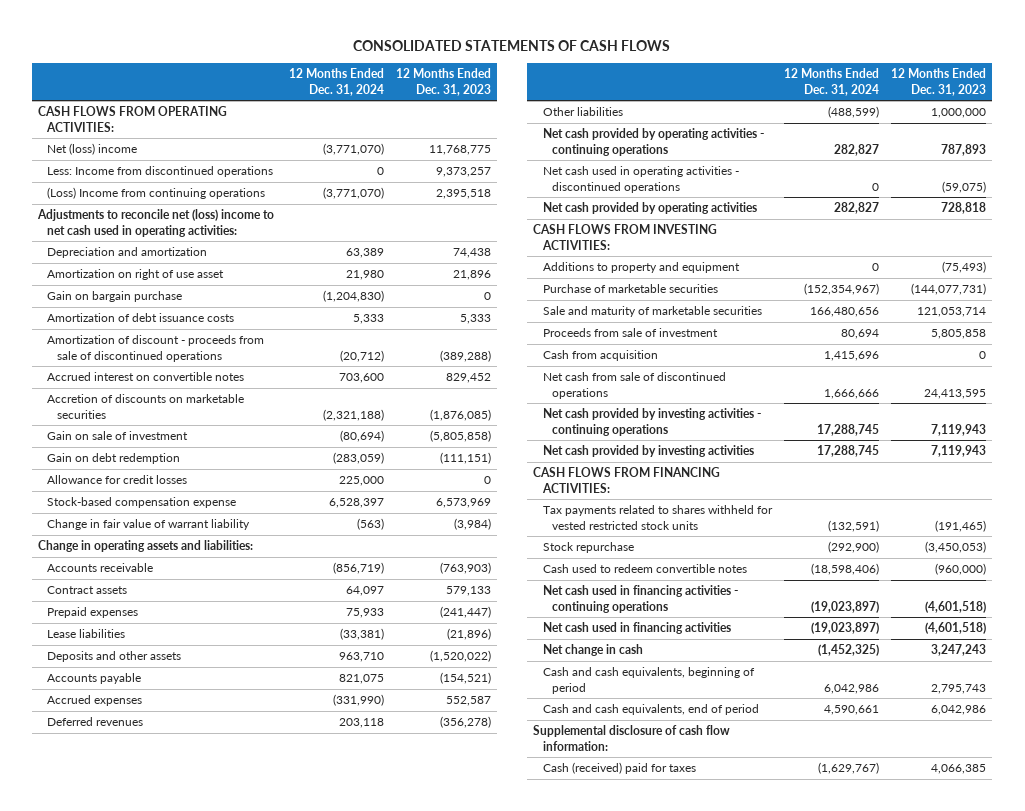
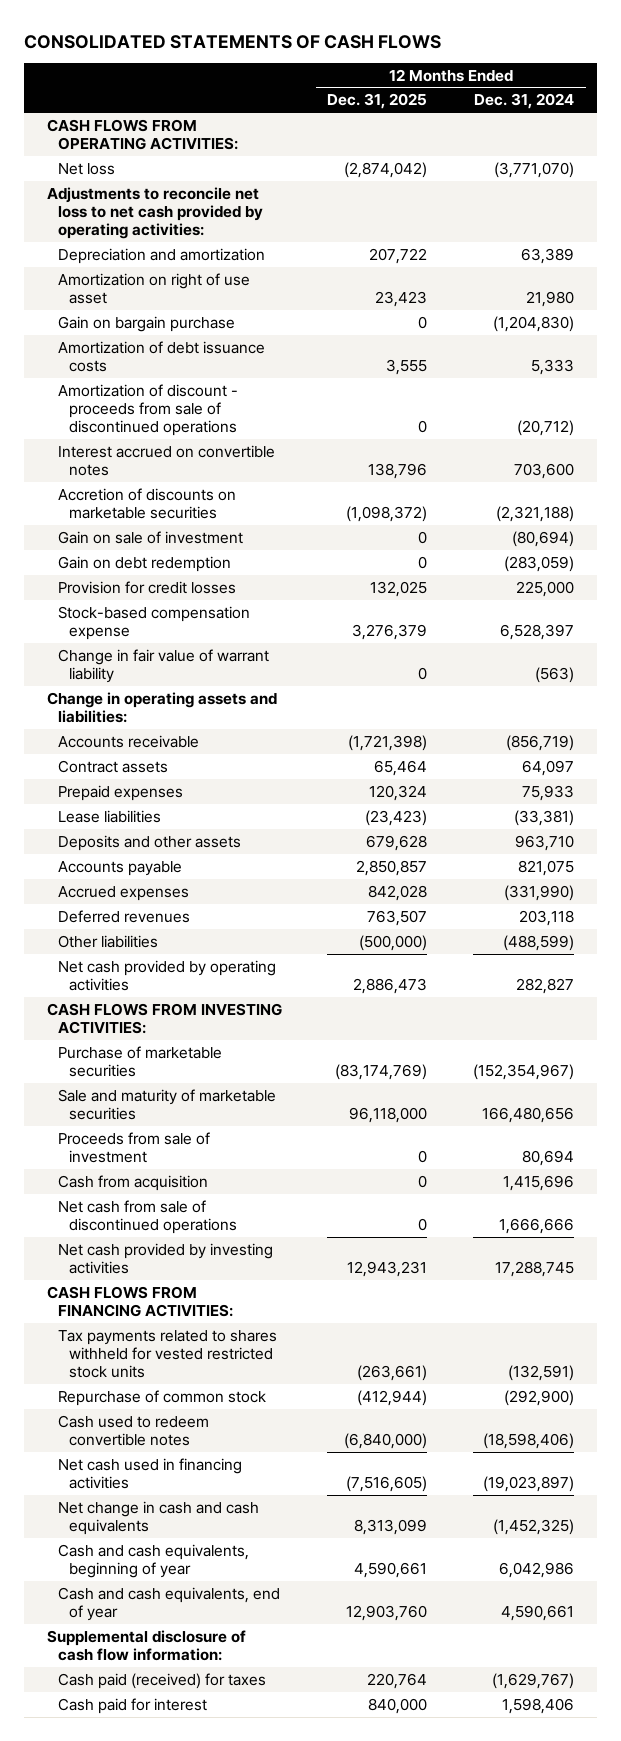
[396,68,492,96] 12 Months Ended Dec. 31, 2023 -> none
none -> [327,93,428,110] Dec. 31, 2025
[47,166,274,178] Less: Income from discontinued operations -> none
[47,187,266,200] (Loss) Income from continuing operations -> none
[47,143,138,156] Net (loss) income -> [57,162,115,175] Net loss
[37,209,275,237] Adjustments to reconcile net (loss) income to net cash used in operating activities: -> [46,186,263,240] Adjustments to reconcile net loss to net cash provided by operating activities:
[47,372,245,382] Accrued interest on convertible notes -> [57,444,275,477] Interest accrued on convertible notes
[47,475,188,485] Allowance for credit losses -> [57,580,236,594] Provision for credit losses
[542,128,764,156] Net cash provided by operating activities - continuing operations -> none
[542,166,739,193] Net cash used in operating activities - discontinued operations -> none
[542,262,740,274] Additions to property and equipment -> none
[542,408,761,436] Net cash provided by investing activities - continuing operations -> none
[542,542,634,554] Stock repurchase -> [57,1389,266,1406] Repurchase of common stock
[542,585,738,613] Net cash used in financing activities - continuing operations -> none
[542,644,643,657] Net change in cash -> [57,1500,259,1536] Net change in cash and cash equivalents
[542,667,755,694] Cash and cash equivalents, beginning of period -> [57,1543,249,1579] Cash and cash equivalents, beginning of year
[542,704,759,716] Cash and cash equivalents, end of period -> [57,1586,280,1622] Cash and cash equivalents, end of year
[542,762,696,775] Cash (received) paid for taxes -> [57,1672,266,1689] Cash paid (received) for taxes
none -> [57,1697,207,1714] Cash paid for interest

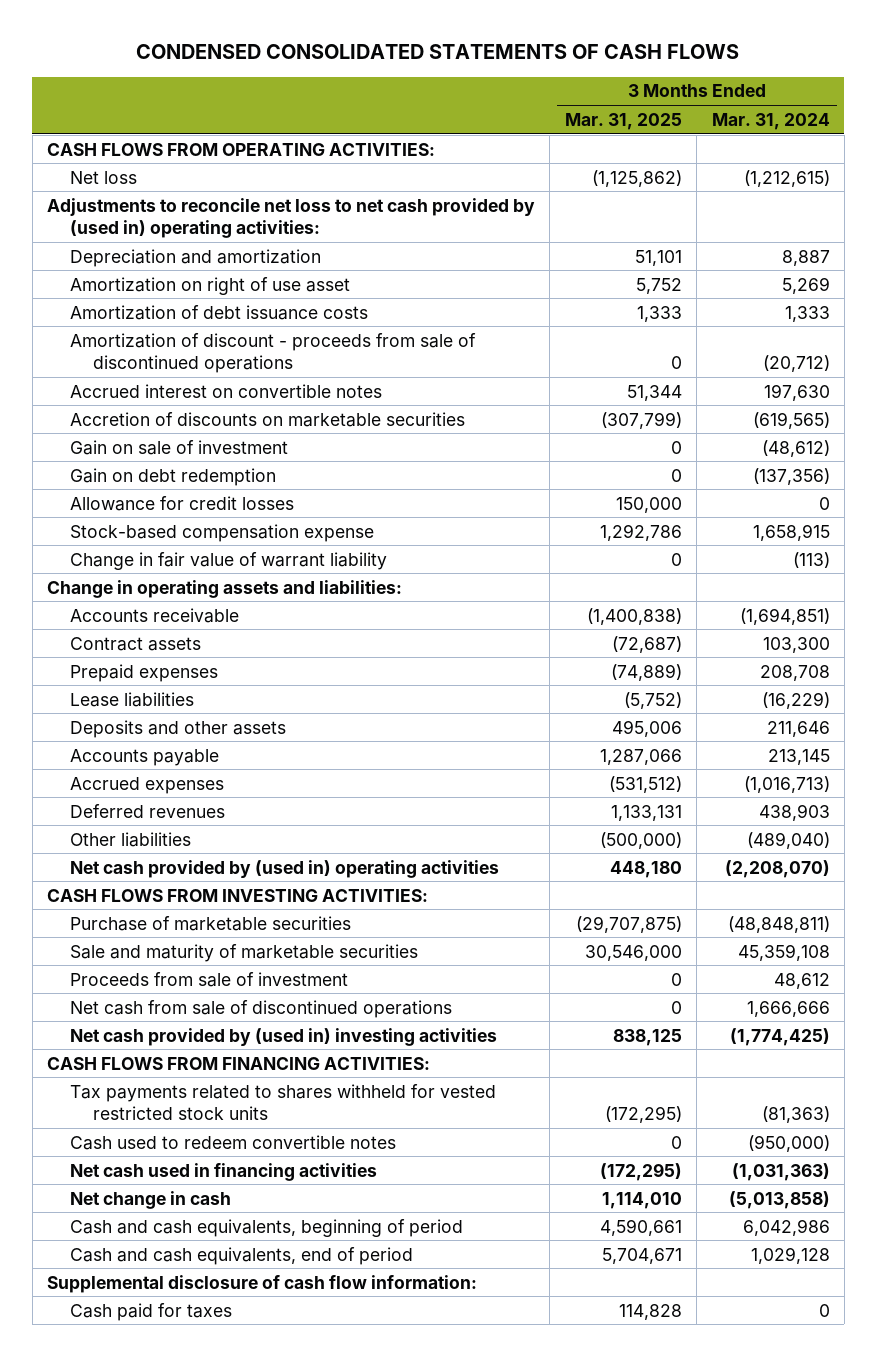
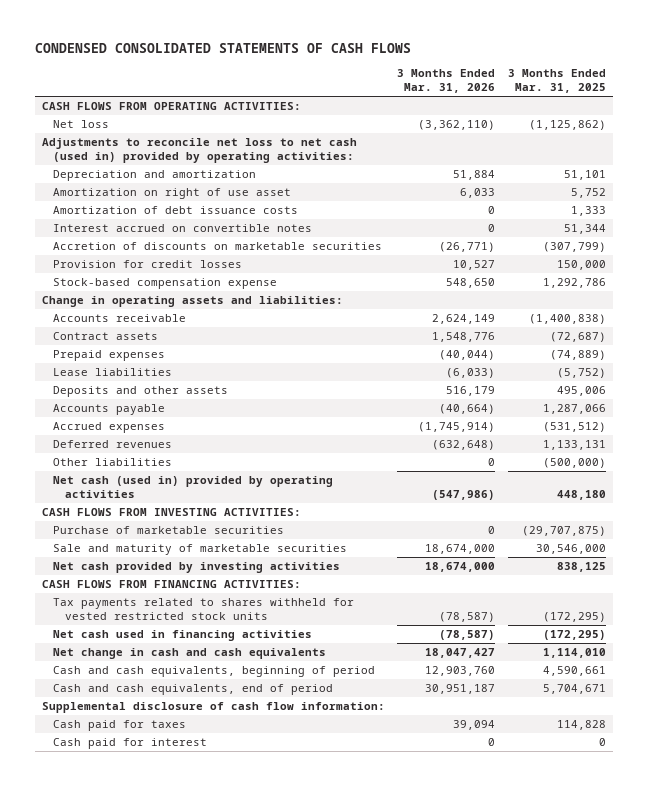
[711,112,830,130] Mar. 31, 2024 -> none
none -> [397,68,496,94] 3 Months Ended Mar. 31, 2026
[47,197,536,238] Adjustments to reconcile net loss to net cash provided by (used in) operating activities: -> [41,137,357,164] Adjustments to reconcile net loss to net cash (used in) provided by operating activities:
[70,332,477,373] Amortization of discount - proceeds from sale of discontinued operations -> none
[70,383,383,398] Accrued interest on convertible notes -> [53,223,313,232] Interest accrued on convertible notes
[70,439,289,455] Gain on sale of investment -> none
[70,467,277,486] Gain on debt redemption -> none
[70,495,295,511] Allowance for credit losses -> [53,259,243,268] Provision for credit losses
[70,551,388,570] Change in fair value of warrant liability -> none
[70,859,500,878] Net cash provided by (used in) operating activities -> [53,475,334,499] Net cash (used in) provided by operating activities
[70,971,349,987] Proceeds from sale of investment -> none
[70,999,453,1018] Net cash from sale of discontinued operations -> none
[70,1027,498,1046] Net cash provided by (used in) investing activities -> [53,561,341,573] Net cash provided by investing activities
[70,1134,397,1150] Cash used to redeem convertible notes -> none
[70,1190,232,1209] Net change in cash -> [53,647,327,659] Net change in cash and cash equivalents
none -> [53,737,208,749] Cash paid for interest

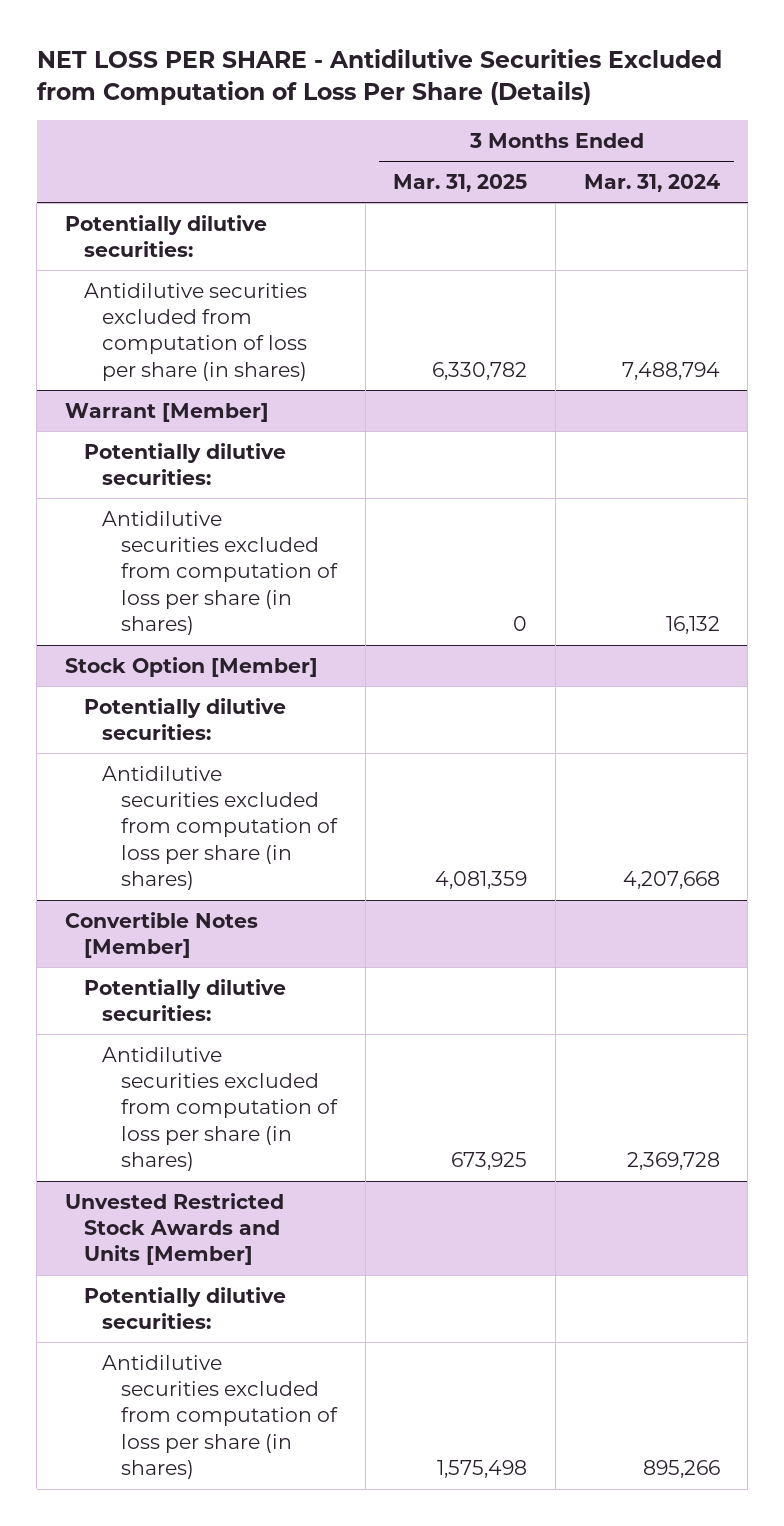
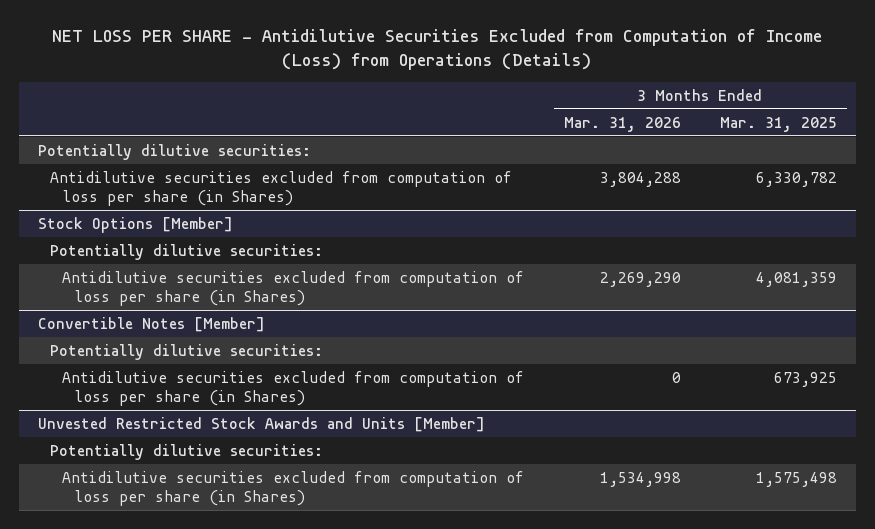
[36,49,722,105] NET LOSS PER SHARE - Antidilutive Securities Excluded from Computation of Loss Per Share (Details) -> [52,29,823,71] NET LOSS PER SHARE - Antidilutive Securities Excluded from Computation of Income (Loss) from Operations (Details)
[583,173,720,192] Mar. 31, 2024 -> none
none -> [563,116,681,132] Mar. 31, 2026
[64,402,269,422] Warrant [Member] -> none
[83,442,286,486] Potentially dilutive securities: -> none
[102,510,339,636] Antidilutive securities excluded from computation of loss per share (in shares) -> none
[83,282,308,381] Antidilutive securities excluded from computation of loss per share (in shares) -> [50,170,513,207] Antidilutive securities excluded from computation of loss per share (in Shares)
[64,656,318,677] Stock Option [Member] -> [38,216,234,233] Stock Options [Member]
[102,765,339,891] Antidilutive securities excluded from computation of loss per share (in shares) -> [62,270,525,307] Antidilutive securities excluded from computation of loss per share (in Shares)
[102,1046,339,1172] Antidilutive securities excluded from computation of loss per share (in shares) -> [62,370,525,407] Antidilutive securities excluded from computation of loss per share (in Shares)
[102,1354,339,1480] Antidilutive securities excluded from computation of loss per share (in shares) -> [62,470,525,507] Antidilutive securities excluded from computation of loss per share (in Shares)

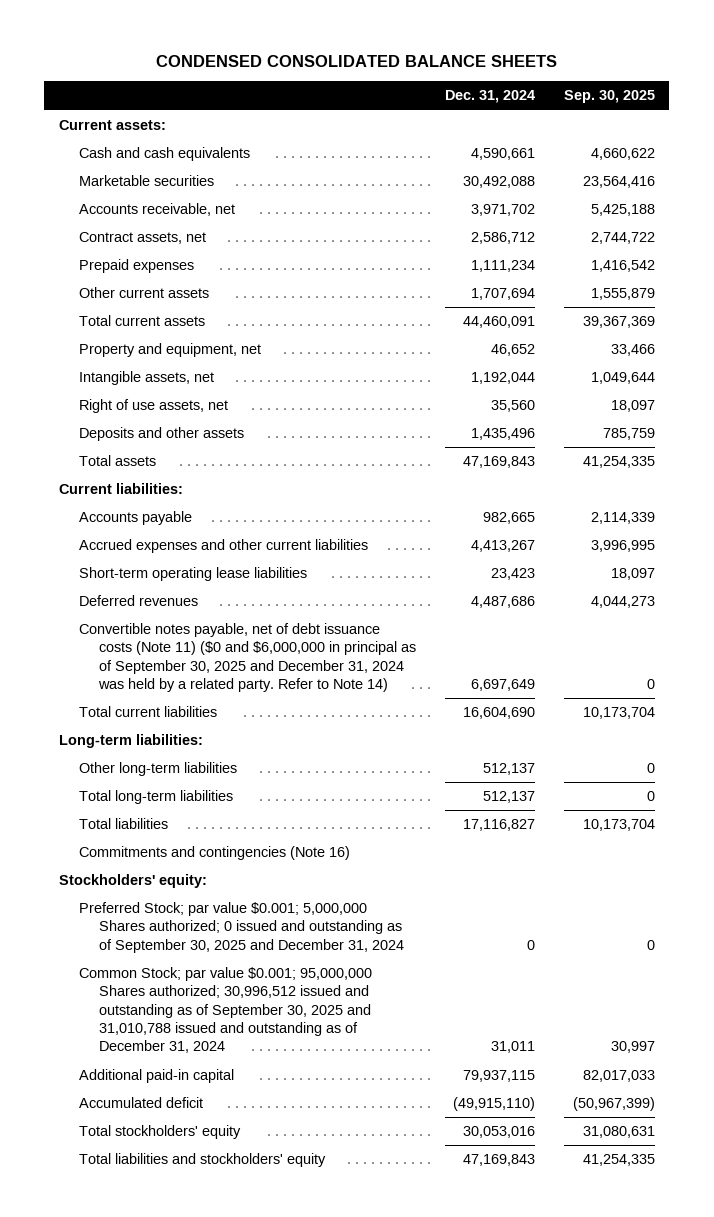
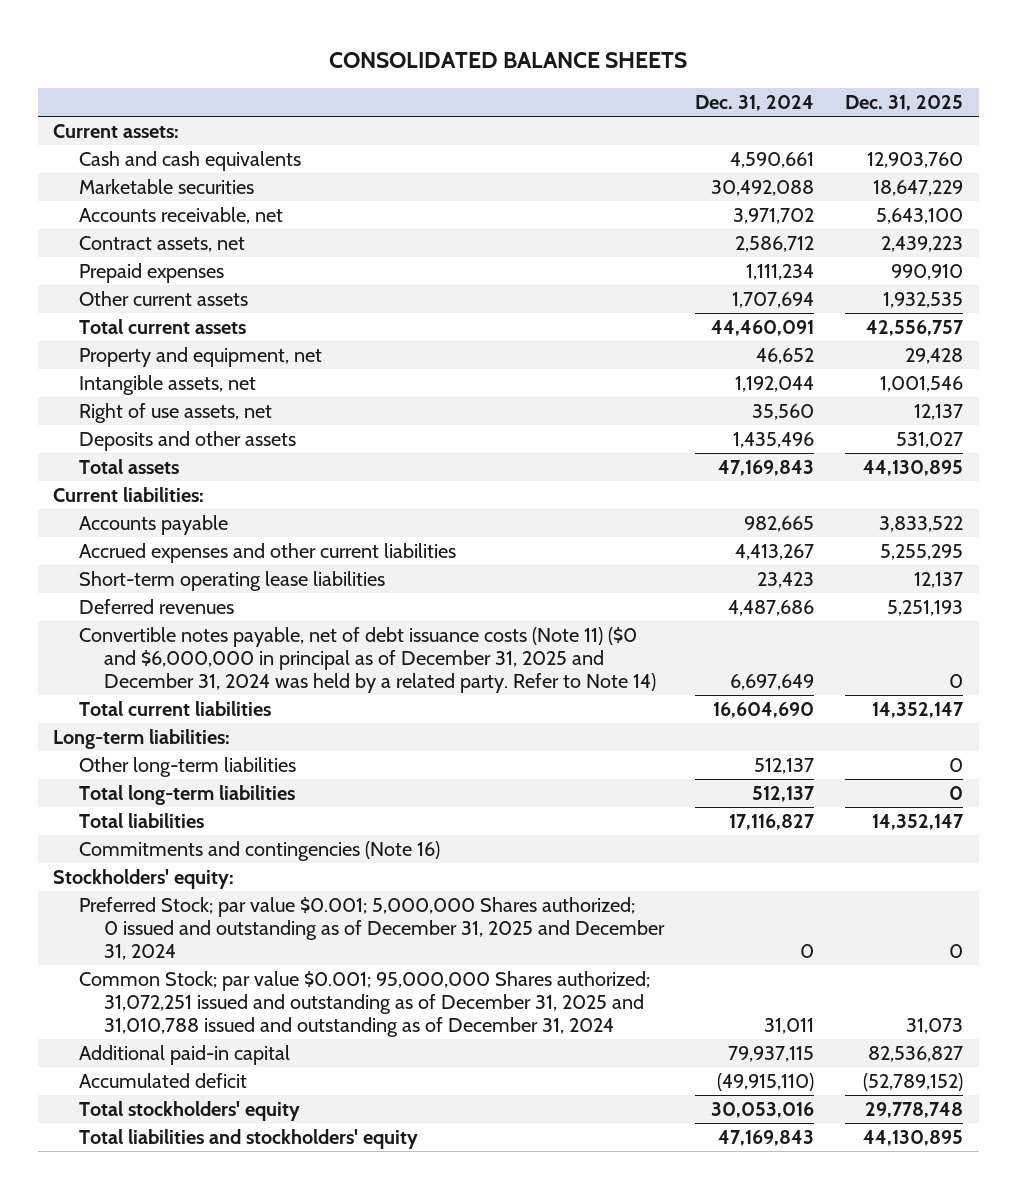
[155,54,557,67] CONDENSED CONSOLIDATED BALANCE SHEETS -> [329,52,688,69] CONSOLIDATED BALANCE SHEETS
[563,90,655,104] Sep. 30, 2025 -> none
none -> [845,95,964,112] Dec. 31, 2025
[78,623,417,693] Convertible notes payable, net of debt issuance costs (Note 11) ($0 and $6,000,000 in principal as of September 30, 2025 and December 31, 2024 was held by a related party. Refer to Note 14) -> [78,626,657,693] Convertible notes payable, net of debt issuance costs (Note 11) ($0 and $6,000,000 in principal as of December 31, 2025 and December 31, 2024 was held by a related party. Refer to Note 14)
[78,902,405,953] Preferred Stock; par value $0.001; 5,000,000 Shares authorized; 0 issued and outstanding as of September 30, 2025 and December 31, 2024 -> [78,896,666,960] Preferred Stock; par value $0.001; 5,000,000 Shares authorized; 0 issued and outstanding as of December 31, 2025 and December 31, 2024
[78,967,372,1054] Common Stock; par value $0.001; 95,000,000 Shares authorized; 30,996,512 issued and outstanding as of September 30, 2025 and 31,010,788 issued and outstanding as of December 31, 2024 -> [78,970,650,1037] Common Stock; par value $0.001; 95,000,000 Shares authorized; 31,072,251 issued and outstanding as of December 31, 2025 and 31,010,788 issued and outstanding as of December 31, 2024

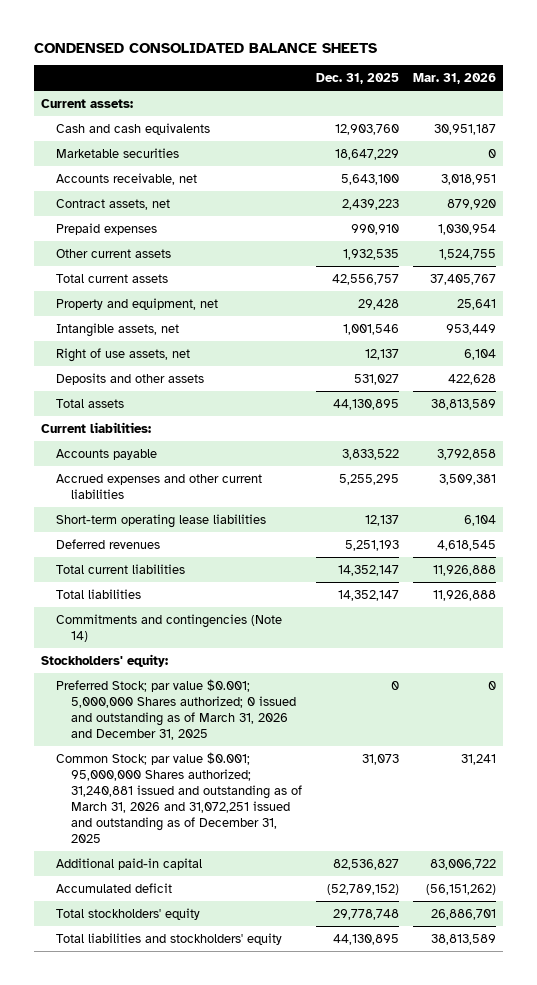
[329,52,688,69] CONSOLIDATED BALANCE SHEETS -> [33,42,377,53] CONDENSED CONSOLIDATED BALANCE SHEETS
[695,95,815,112] Dec. 31, 2024 -> none
none -> [413,72,497,84] Mar. 31, 2026
[78,626,657,693] Convertible notes payable, net of debt issuance costs (Note 11) ($0 and $6,000,000 in principal as of December 31, 2025 and December 31, 2024 was held by a related party. Refer to Note 14) -> none
[53,728,231,749] Long-term liabilities: -> none
[78,756,296,777] Other long-term liabilities -> none
[78,784,295,805] Total long-term liabilities -> none
[78,840,440,861] Commitments and contingencies (Note 16) -> [55,613,282,642] Commitments and contingencies (Note 14)
[78,896,666,960] Preferred Stock; par value $0.001; 5,000,000 Shares authorized; 0 issued and outstanding as of December 31, 2025 and December 31, 2024 -> [55,678,296,740] Preferred Stock; par value $0.001; 5,000,000 Shares authorized; 0 issued and outstanding as of March 31, 2026 and December 31, 2025
[78,970,650,1037] Common Stock; par value $0.001; 95,000,000 Shares authorized; 31,072,251 issued and outstanding as of December 31, 2025 and 31,010,788 issued and outstanding as of December 31, 2024 -> [55,751,302,843] Common Stock; par value $0.001; 95,000,000 Shares authorized; 31,240,881 issued and outstanding as of March 31, 2026 and 31,072,251 issued and outstanding as of December 31, 2025

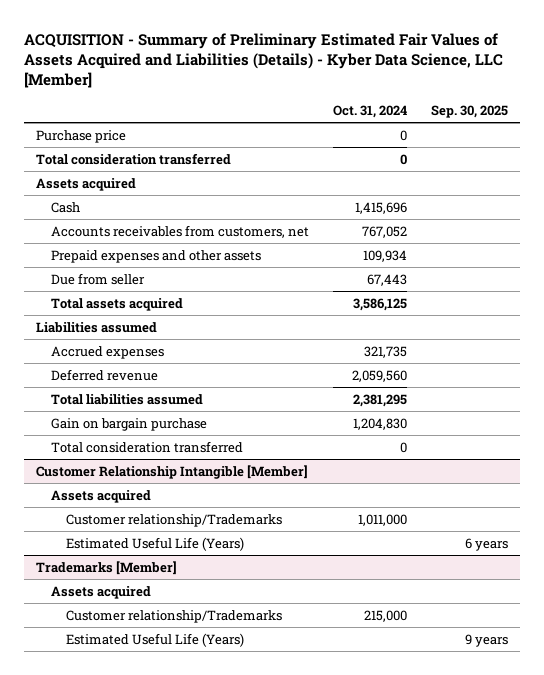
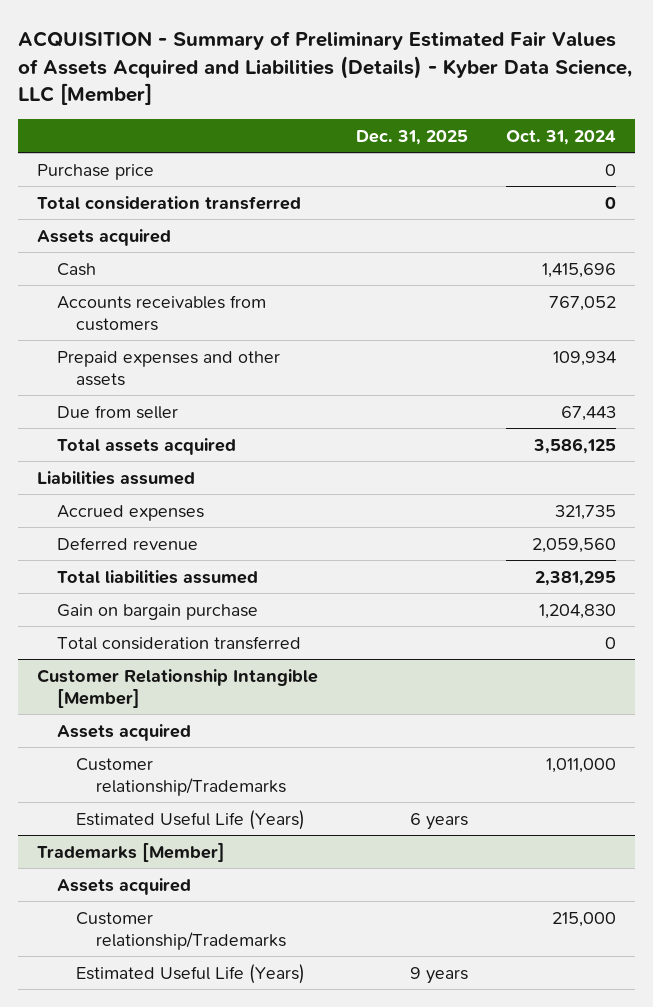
[430,104,508,118] Sep. 30, 2025 -> none
none -> [355,129,468,145] Dec. 31, 2025
[50,224,309,238] Accounts receivables from customers, net -> [56,294,266,331] Accounts receivables from customers

